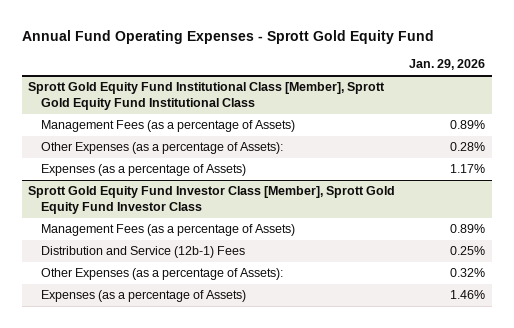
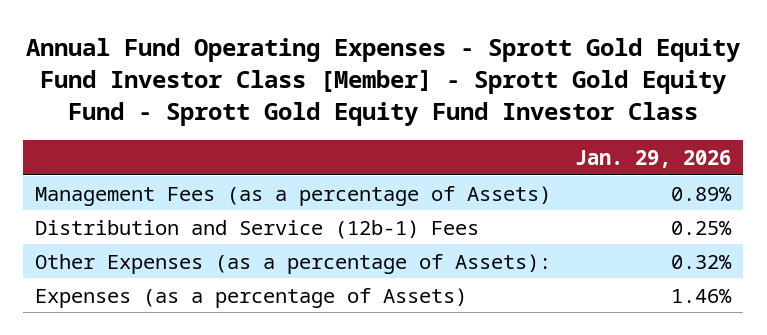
[21,29,434,44] Annual Fund Operating Expenses - Sprott Gold Equity Fund -> [26,37,741,126] Annual Fund Operating Expenses - Sprott Gold Equity Fund Investor Class [Member] - Sprott Gold Equity Fund - Sprott Gold Equity Fund Investor Class
[28,82,386,110] Sprott Gold Equity Fund Institutional Class [Member], Sprott Gold Equity Fund Institutional Class -> none
[40,142,283,155] Other Expenses (as a percentage of Assets): -> none
[40,164,246,177] Expenses (as a percentage of Assets) -> none
[28,186,396,214] Sprott Gold Equity Fund Investor Class [Member], Sprott Gold Equity Fund Investor Class -> none
[40,224,295,237] Management Fees (as a percentage of Assets) -> none

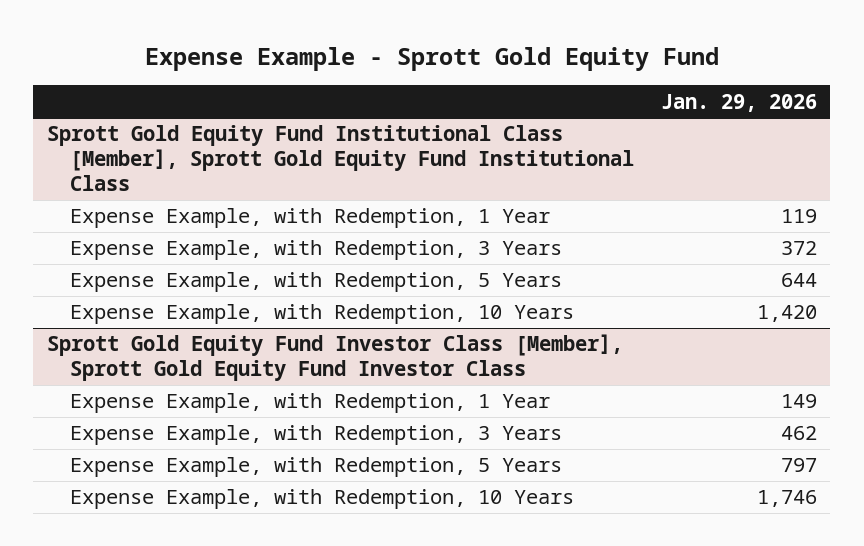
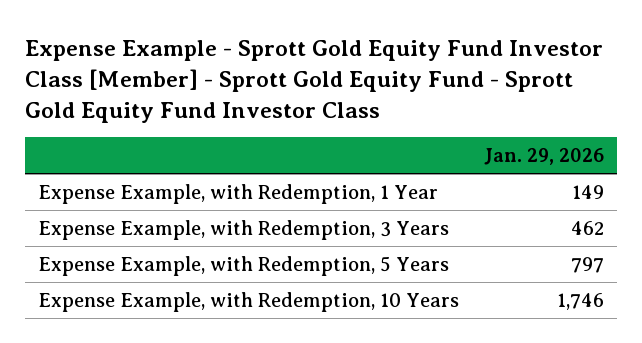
[144,47,719,72] Expense Example - Sprott Gold Equity Fund -> [24,39,603,123] Expense Example - Sprott Gold Equity Fund Investor Class [Member] - Sprott Gold Equity Fund - Sprott Gold Equity Fund Investor Class
[46,125,634,192] Sprott Gold Equity Fund Institutional Class [Member], Sprott Gold Equity Fund Institutional Class -> none
[69,208,550,229] Expense Example, with Redemption, 1 Year -> none
[69,240,562,261] Expense Example, with Redemption, 3 Years -> none
[69,272,562,293] Expense Example, with Redemption, 5 Years -> none
[69,304,574,325] Expense Example, with Redemption, 10 Years -> none
[46,334,623,382] Sprott Gold Equity Fund Investor Class [Member], Sprott Gold Equity Fund Investor Class -> none

